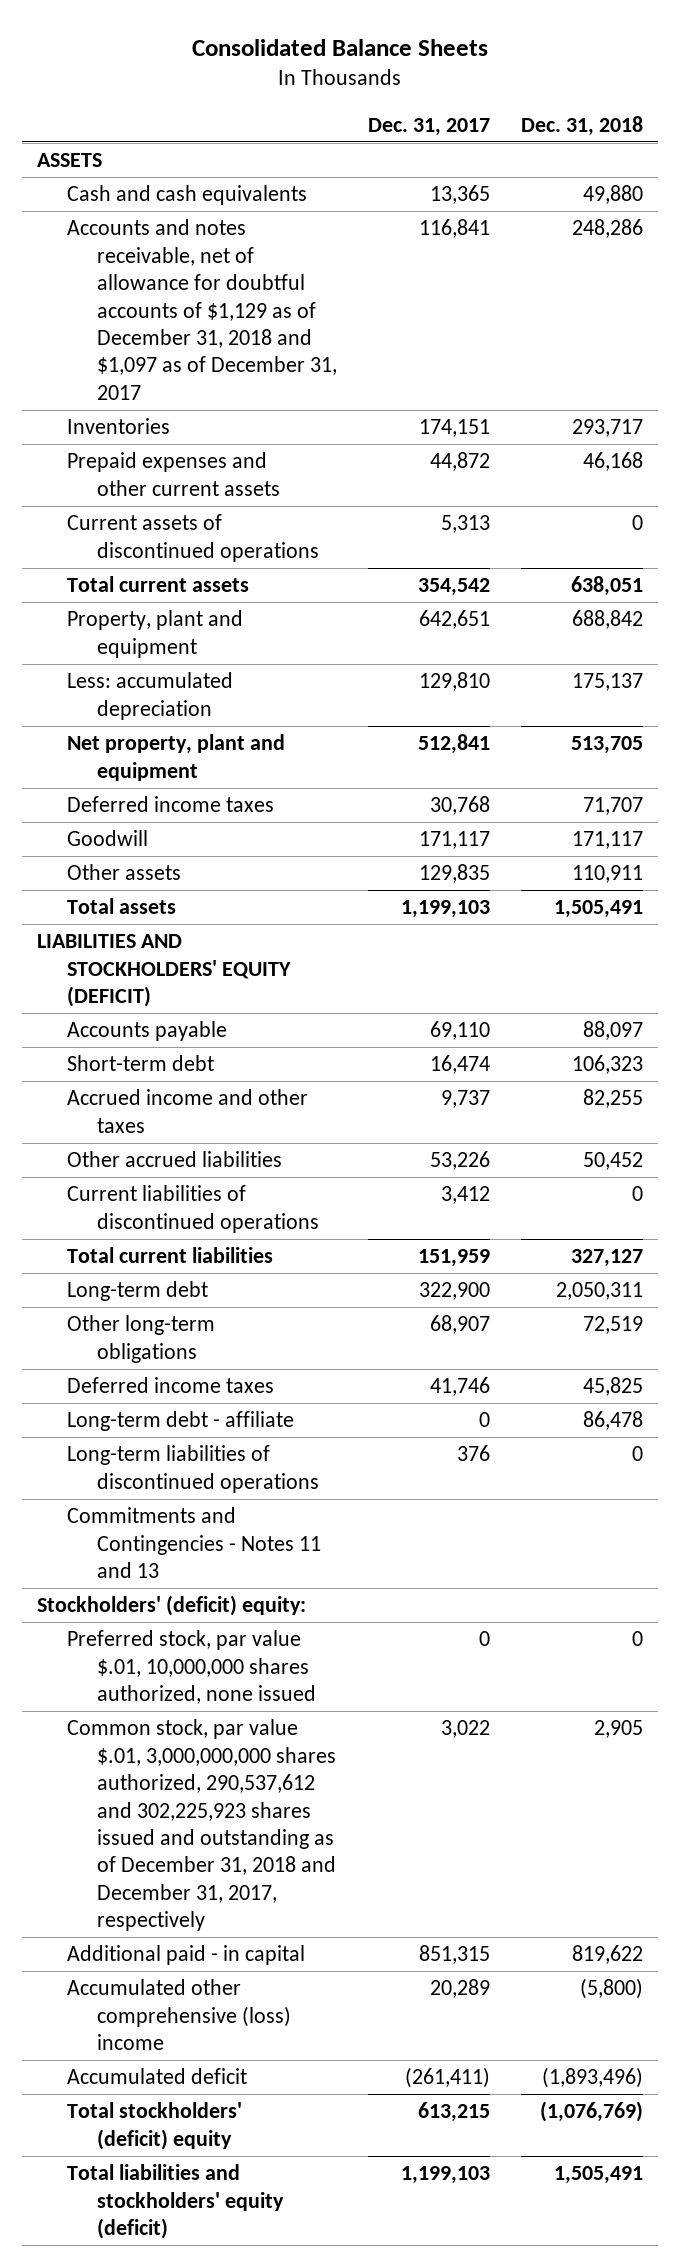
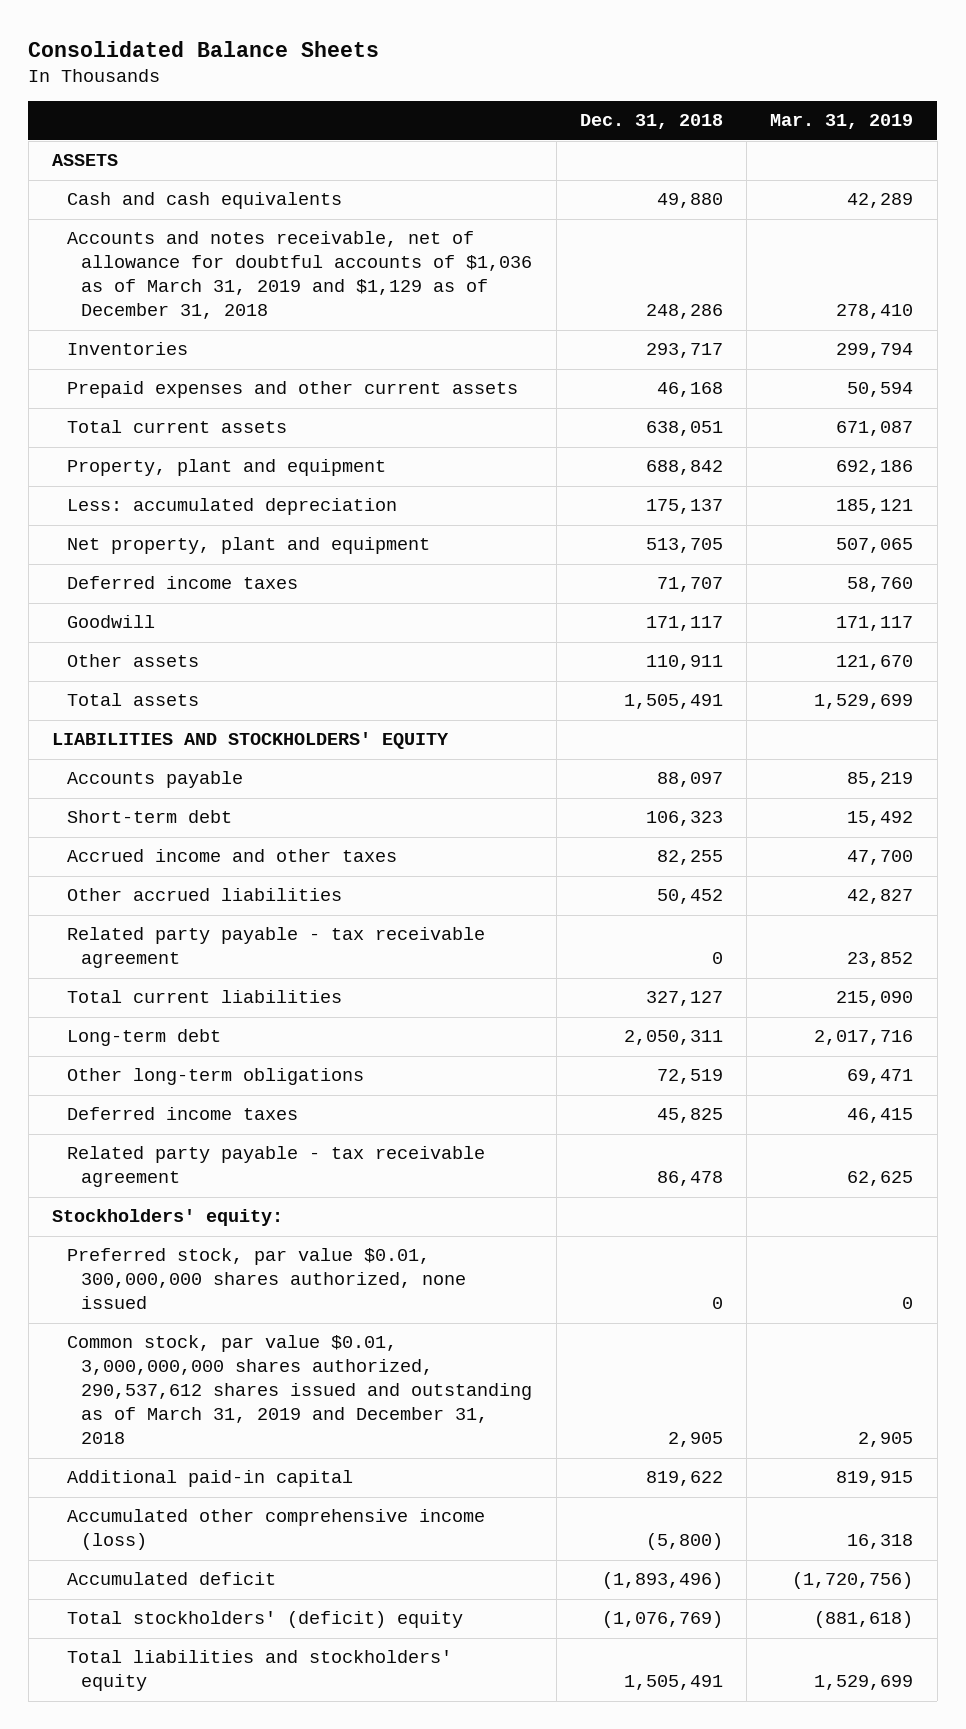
[367,117,490,136] Dec. 31, 2017 -> none
none -> [770,114,914,130] Mar. 31, 2019
[67,219,338,400] Accounts and notes receivable, net of allowance for doubtful accounts of $1,129 as of December 31, 2018 and $1,097 as of December 31, 2017 -> [66,231,533,320] Accounts and notes receivable, net of allowance for doubtful accounts of $1,036 as of March 31, 2019 and $1,129 as of December 31, 2018
[67,514,320,562] Current assets of discontinued operations -> none
[36,934,292,1008] LIABILITIES AND STOCKHOLDERS' EQUITY (DEFICIT) -> [52,732,450,750] LIABILITIES AND STOCKHOLDERS' EQUITY
[67,1185,320,1233] Current liabilities of discontinued operations -> none
none -> [66,927,485,969] Related party payable - tax receivable agreement
[67,1445,320,1493] Long-term liabilities of discontinued operations -> none
[67,1507,322,1579] Commitments and Contingencies - Notes 11 and 13 -> none
[67,1411,295,1432] Long-term debt - affiliate -> [66,1146,485,1188] Related party payable - tax receivable agreement
[36,1595,306,1617] Stockholders' (deficit) equity: -> [52,1209,284,1227] Stockholders' equity:
[67,1630,317,1705] Preferred stock, par value $.01, 10,000,000 shares authorized, none issued -> [66,1248,467,1310] Preferred stock, par value $0.01, 300,000,000 shares authorized, none issued
[67,1719,337,1932] Common stock, par value $.01, 3,000,000,000 shares authorized, 290,537,612 and 302,225,923 shares issued and outstanding as of December 31, 2018 and December 31, 2017, respectively -> [66,1335,533,1445] Common stock, par value $0.01, 3,000,000,000 shares authorized, 290,537,612 shares issued and outstanding as of March 31, 2019 and December 31, 2018
[67,1945,306,1966] Additional paid - in capital -> [66,1470,353,1488] Additional paid-in capital
[67,1979,292,2051] Accumulated other comprehensive (loss) income -> [66,1509,485,1551] Accumulated other comprehensive income (loss)
[67,2164,285,2240] Total liabilities and stockholders' equity (deficit) -> [66,1650,452,1692] Total liabilities and stockholders' equity

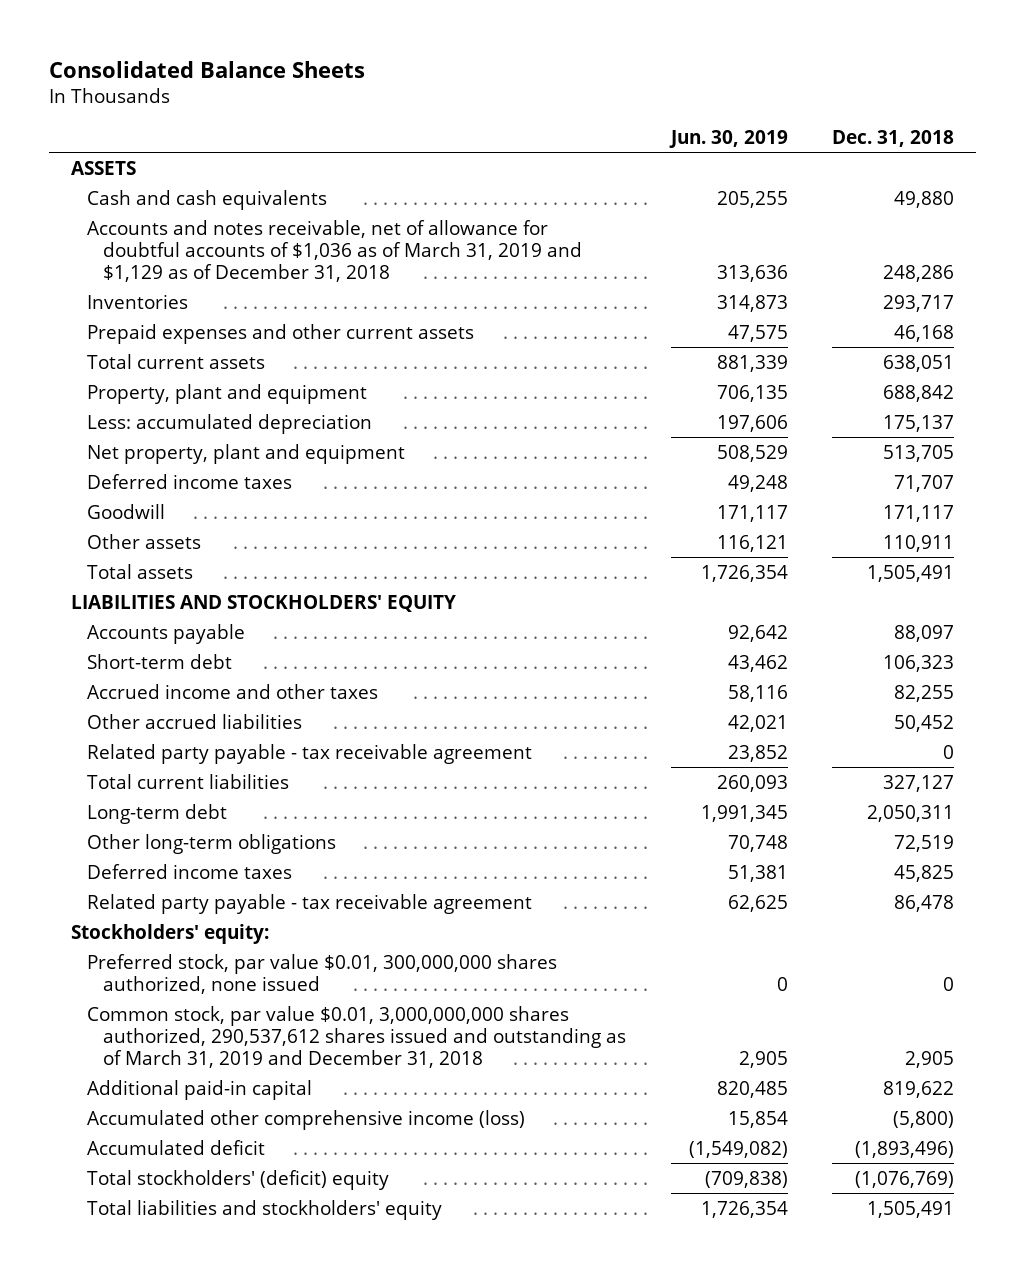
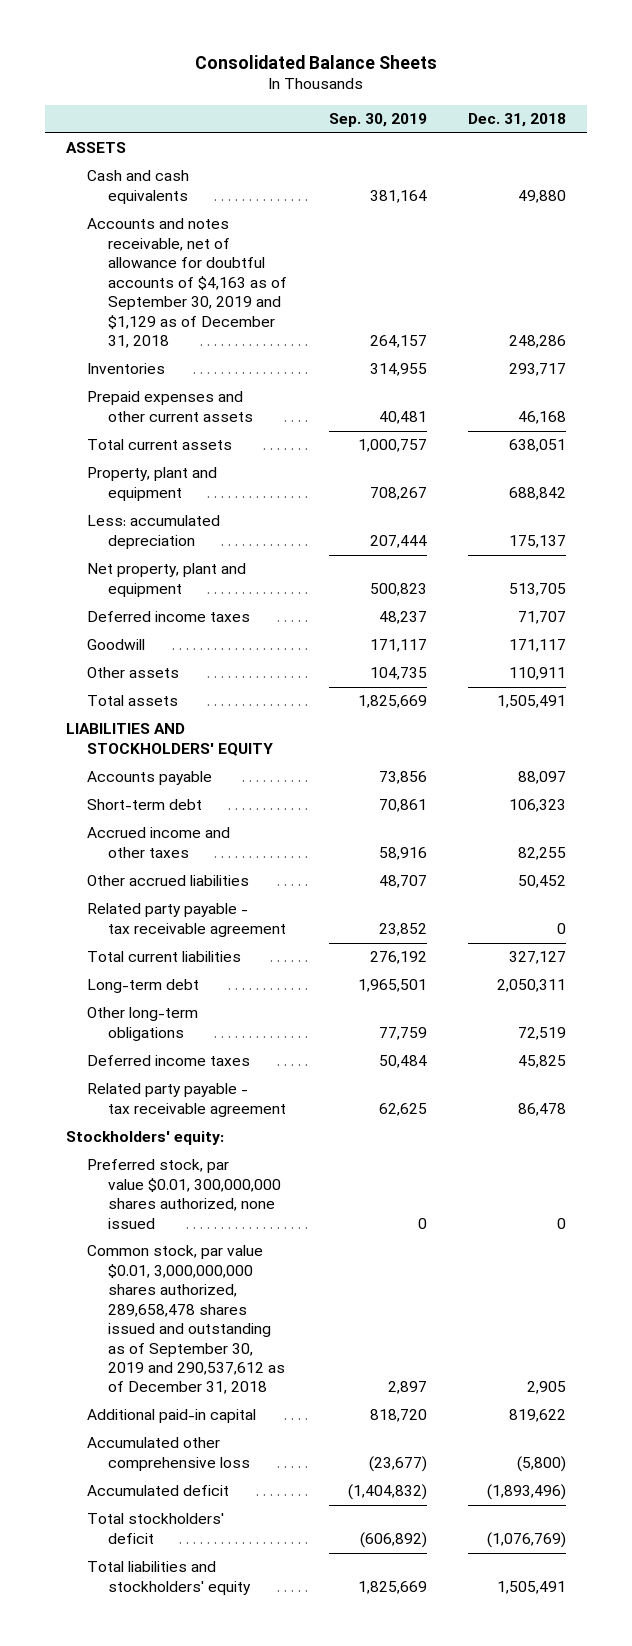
[668,130,788,149] Jun. 30, 2019 -> none
none -> [328,113,427,128] Sep. 30, 2019
[87,219,583,283] Accounts and notes receivable, net of allowance for doubtful accounts of $1,036 as of March 31, 2019 and $1,129 as of December 31, 2018 -> [86,218,288,349] Accounts and notes receivable, net of allowance for doubtful accounts of $4,163 as of September 30, 2019 and $1,129 as of December 31, 2018
[87,1005,627,1069] Common stock, par value $0.01, 3,000,000,000 shares authorized, 290,537,612 shares issued and outstanding as of March 31, 2019 and December 31, 2018 -> [86,1245,286,1395] Common stock, par value $0.01, 3,000,000,000 shares authorized, 289,658,478 shares issued and outstanding as of September 30, 2019 and 290,537,612 as of December 31, 2018
[87,1109,526,1130] Accumulated other comprehensive income (loss) -> [86,1437,251,1471] Accumulated other comprehensive loss
[87,1169,390,1190] Total stockholders' (deficit) equity -> [86,1513,224,1544] Total stockholders' deficit

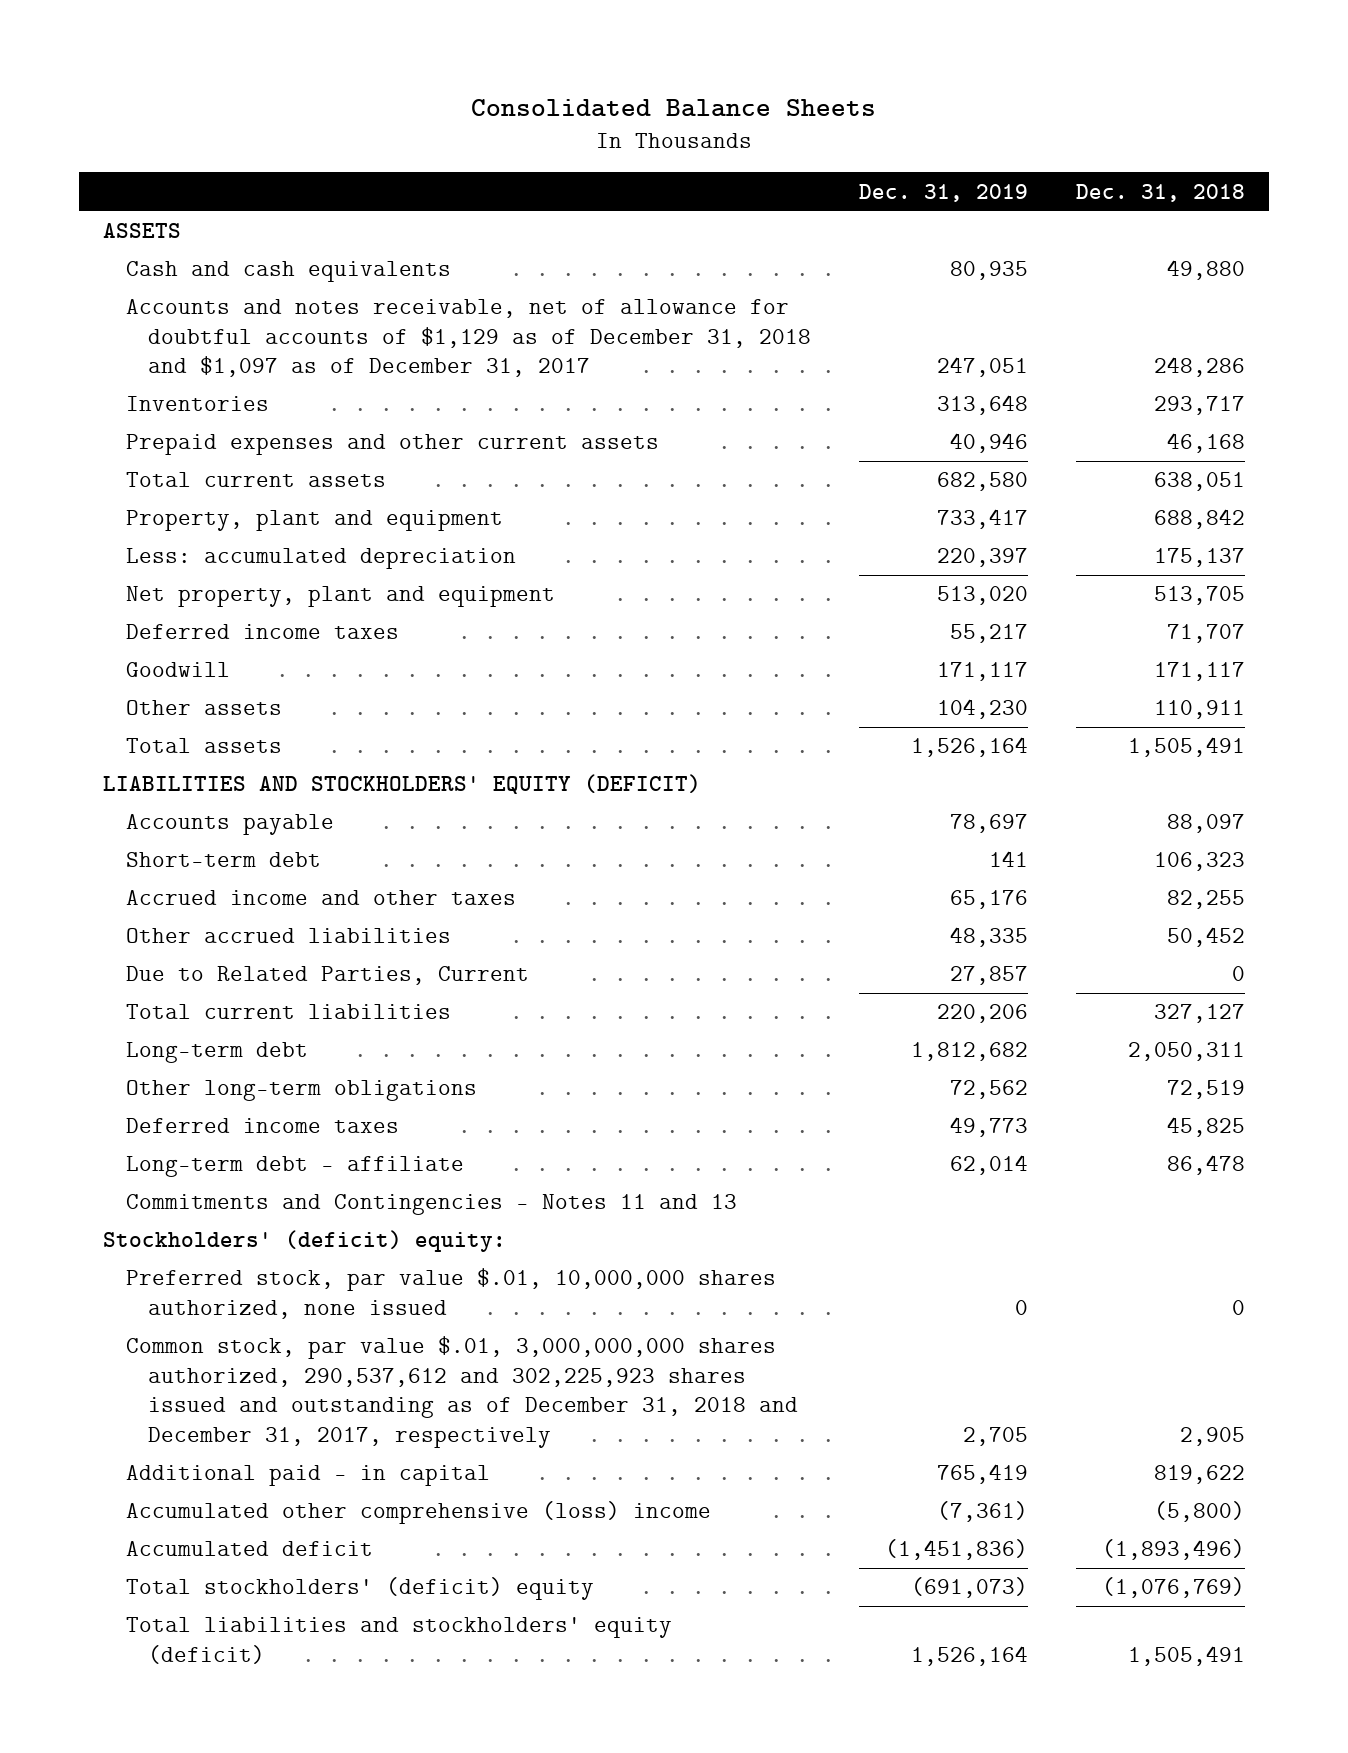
[328,113,427,128] Sep. 30, 2019 -> none
none -> [859,183,1029,202] Dec. 31, 2019
[86,218,288,349] Accounts and notes receivable, net of allowance for doubtful accounts of $4,163 as of September 30, 2019 and $1,129 as of December 31, 2018 -> [125,299,812,378] Accounts and notes receivable, net of allowance for doubtful accounts of $1,129 as of December 31, 2018 and $1,097 as of December 31, 2017
[65,723,273,756] LIABILITIES AND STOCKHOLDERS' EQUITY -> [103,774,702,795] LIABILITIES AND STOCKHOLDERS' EQUITY (DEFICIT)
[86,903,287,937] Related party payable - tax receivable agreement -> [125,966,529,986] Due to Related Parties, Current
[86,1083,287,1117] Related party payable - tax receivable agreement -> [125,1156,464,1178] Long-term debt - affiliate
none -> [125,1194,737,1216] Commitments and Contingencies - Notes 11 and 13
[65,1131,224,1146] Stockholders' equity: -> [103,1230,507,1253] Stockholders' (deficit) equity:
[86,1159,282,1229] Preferred stock, par value $0.01, 300,000,000 shares authorized, none issued -> [125,1268,776,1319] Preferred stock, par value $.01, 10,000,000 shares authorized, none issued
[86,1245,286,1395] Common stock, par value $0.01, 3,000,000,000 shares authorized, 289,658,478 shares issued and outstanding as of September 30, 2019 and 290,537,612 as of December 31, 2018 -> [125,1336,799,1448] Common stock, par value $.01, 3,000,000,000 shares authorized, 290,537,612 and 302,225,923 shares issued and outstanding as of December 31, 2018 and December 31, 2017, respectively
[86,1409,256,1424] Additional paid-in capital -> [125,1465,490,1487] Additional paid - in capital
[86,1437,251,1471] Accumulated other comprehensive loss -> [125,1501,711,1525] Accumulated other comprehensive (loss) income
[86,1513,224,1544] Total stockholders' deficit -> [125,1577,594,1601] Total stockholders' (deficit) equity
[86,1561,252,1595] Total liabilities and stockholders' equity -> [125,1617,672,1664] Total liabilities and stockholders' equity (deficit)

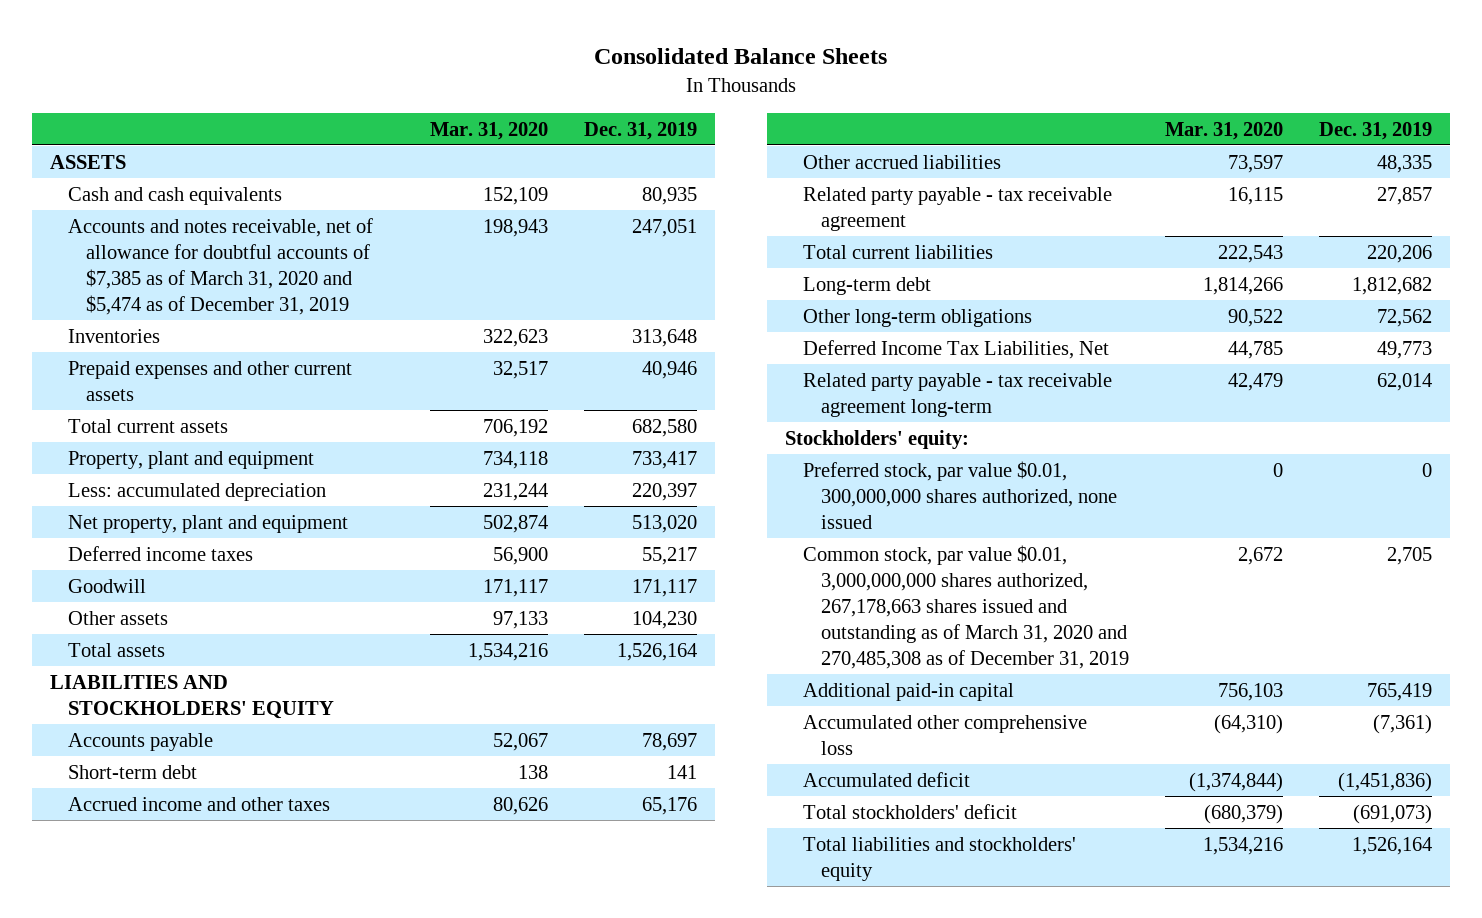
[1076,183,1246,202] Dec. 31, 2018 -> none
none -> [430,121,549,140] Mar. 31, 2020
[125,299,812,378] Accounts and notes receivable, net of allowance for doubtful accounts of $1,129 as of December 31, 2018 and $1,097 as of December 31, 2017 -> [68,217,374,315] Accounts and notes receivable, net of allowance for doubtful accounts of $7,385 as of March 31, 2020 and $5,474 as of December 31, 2019
[103,774,702,795] LIABILITIES AND STOCKHOLDERS' EQUITY (DEFICIT) -> [50,674,335,719] LIABILITIES AND STOCKHOLDERS' EQUITY
[125,966,529,986] Due to Related Parties, Current -> [803,186,1113,231] Related party payable - tax receivable agreement
[125,1194,737,1216] Commitments and Contingencies - Notes 11 and 13 -> none
[125,1118,399,1134] Deferred income taxes -> [803,339,1110,359] Deferred Income Tax Liabilities, Net
[125,1156,464,1178] Long-term debt - affiliate -> [803,372,1113,417] Related party payable - tax receivable agreement long-term
[103,1230,507,1253] Stockholders' (deficit) equity: -> [785,429,970,449] Stockholders' equity:
[125,1268,776,1319] Preferred stock, par value $.01, 10,000,000 shares authorized, none issued -> [803,460,1118,529] Preferred stock, par value $0.01, 300,000,000 shares authorized, none issued
[125,1336,799,1448] Common stock, par value $.01, 3,000,000,000 shares authorized, 290,537,612 and 302,225,923 shares issued and outstanding as of December 31, 2018 and December 31, 2017, respectively -> [803,544,1130,669] Common stock, par value $0.01, 3,000,000,000 shares authorized, 267,178,663 shares issued and outstanding as of March 31, 2020 and 270,485,308 as of December 31, 2019
[125,1465,490,1487] Additional paid - in capital -> [803,682,1015,701] Additional paid-in capital
[125,1501,711,1525] Accumulated other comprehensive (loss) income -> [803,714,1088,755] Accumulated other comprehensive loss
[125,1577,594,1601] Total stockholders' (deficit) equity -> [803,803,1018,819] Total stockholders' deficit
[125,1617,672,1664] Total liabilities and stockholders' equity (deficit) -> [803,836,1077,881] Total liabilities and stockholders' equity

